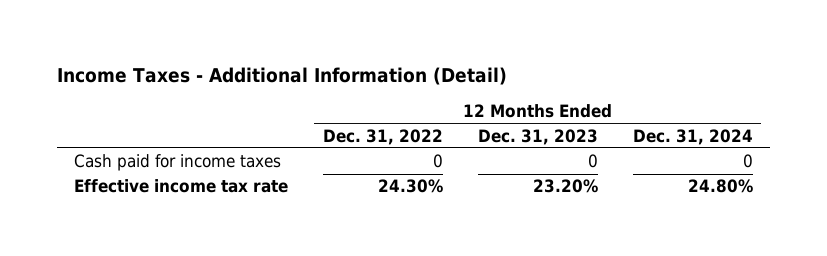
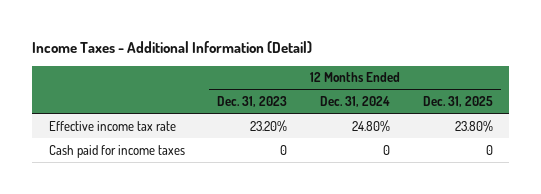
[322,128,443,145] Dec. 31, 2022 -> none
none -> [422,96,493,108] Dec. 31, 2025
[74,154,282,172] Cash paid for income taxes -> [48,144,185,158] Cash paid for income taxes

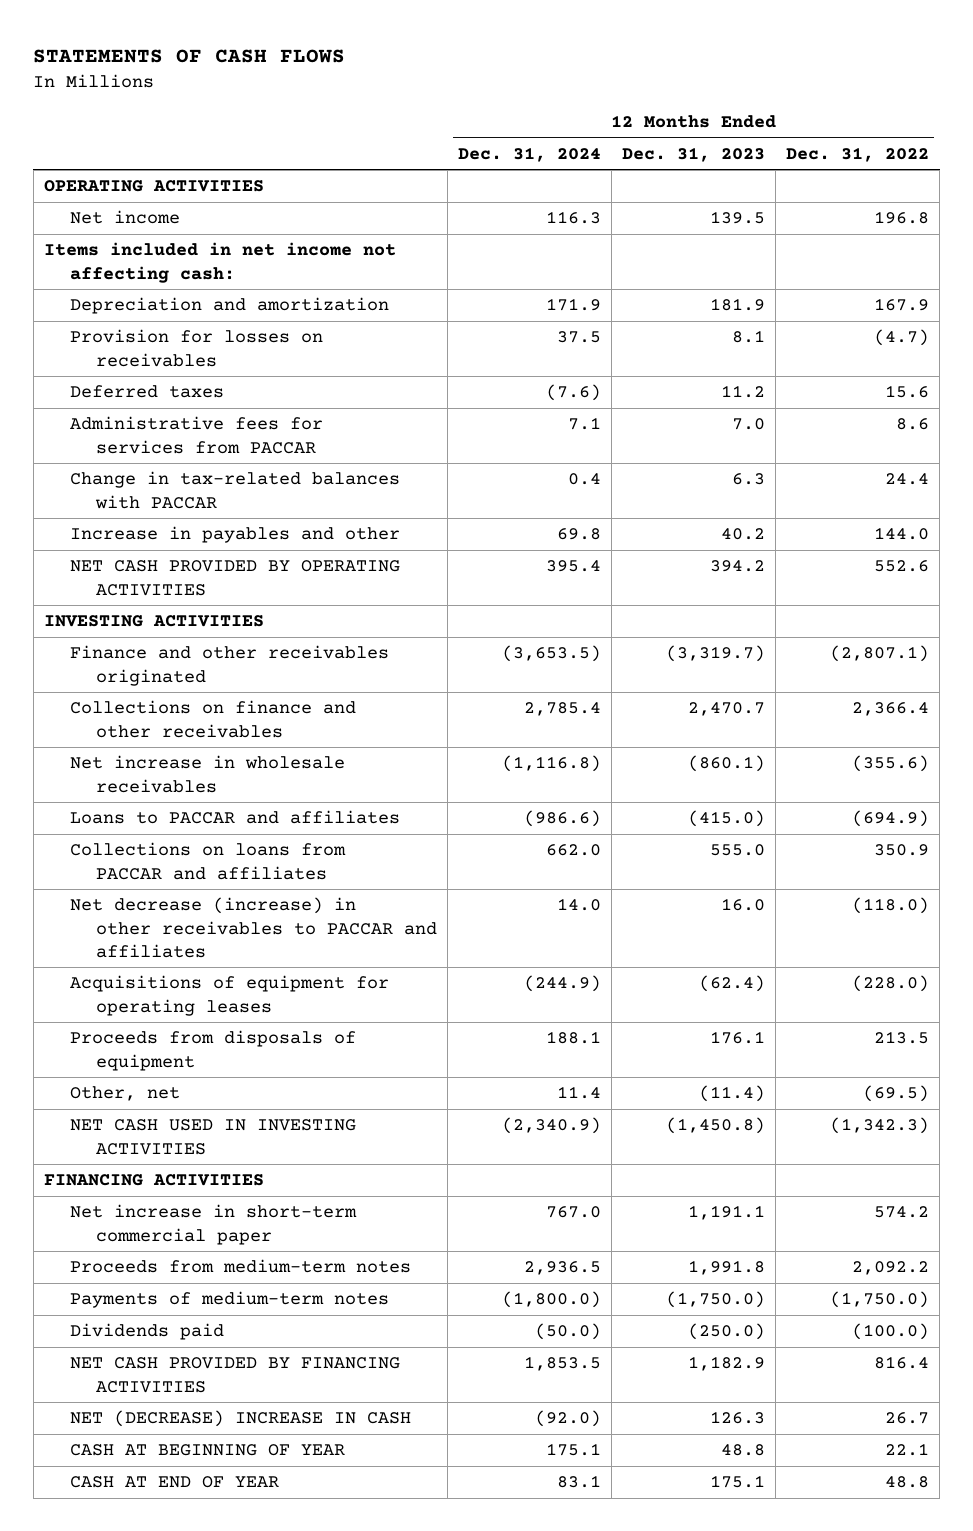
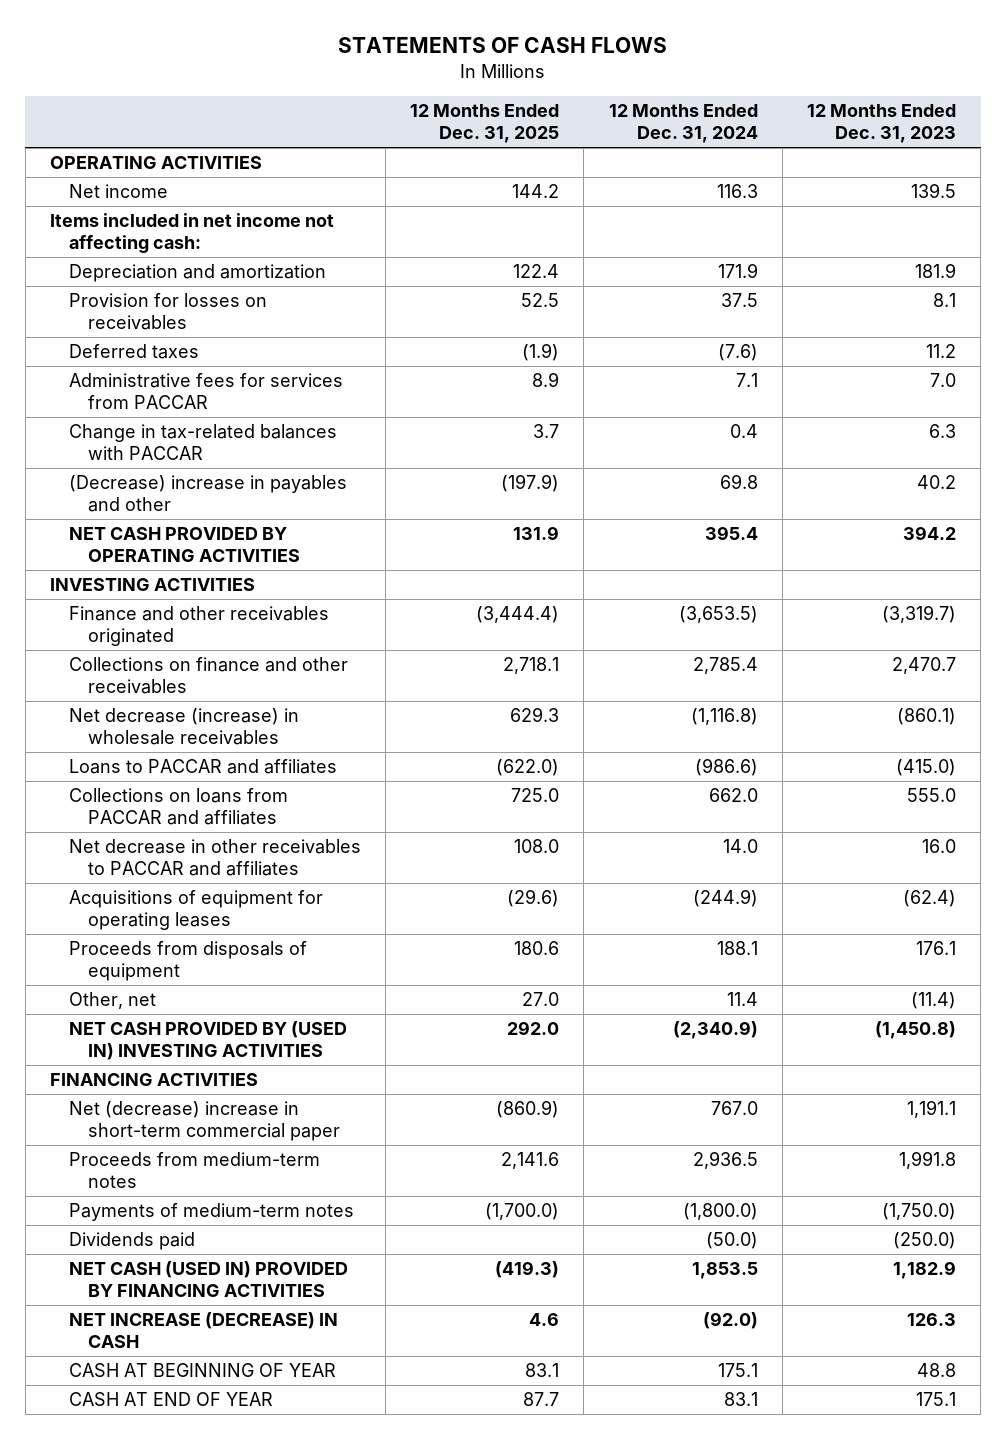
[786,146,930,162] Dec. 31, 2022 -> none
none -> [410,104,560,144] 12 Months Ended Dec. 31, 2025
[70,526,401,544] Increase in payables and other -> [68,475,347,513] (Decrease) increase in payables and other
[70,755,346,793] Net increase in wholesale receivables -> [68,708,299,746] Net decrease (increase) in wholesale receivables
[70,897,438,958] Net decrease (increase) in other receivables to PACCAR and affiliates -> [68,839,361,877] Net decrease in other receivables to PACCAR and affiliates
[70,1119,357,1155] NET CASH USED IN INVESTING ACTIVITIES -> [68,1021,347,1061] NET CASH PROVIDED BY (USED IN) INVESTING ACTIVITIES
[70,1204,358,1245] Net increase in short-term commercial paper -> [68,1101,341,1142] Net (decrease) increase in short-term commercial paper
[70,1357,401,1393] NET CASH PROVIDED BY FINANCING ACTIVITIES -> [68,1261,348,1298] NET CASH (USED IN) PROVIDED BY FINANCING ACTIVITIES
[70,1410,412,1428] NET (DECREASE) INCREASE IN CASH -> [68,1312,338,1349] NET INCREASE (DECREASE) IN CASH

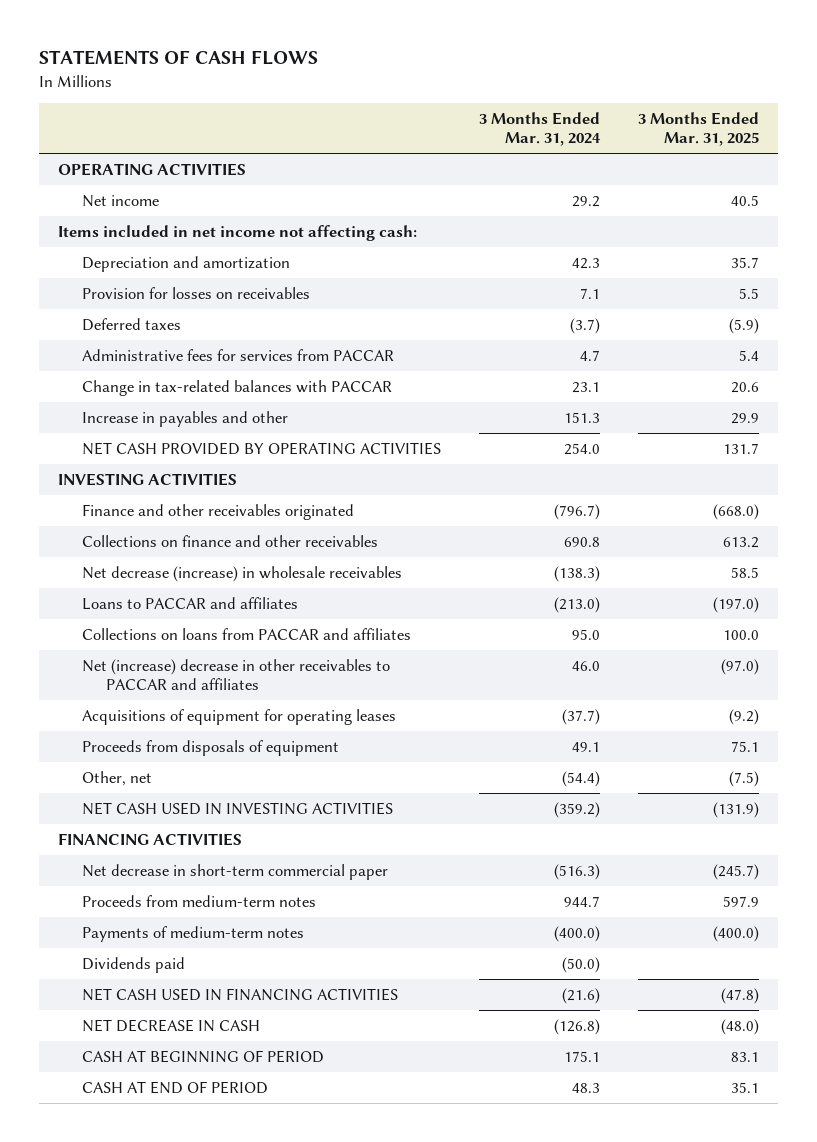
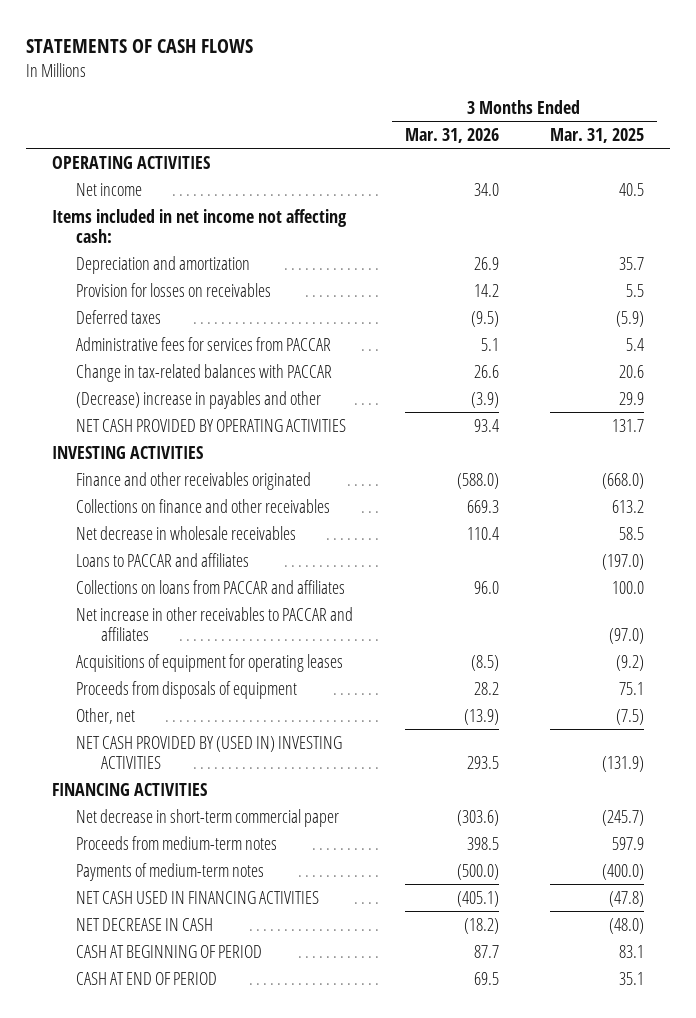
[478,111,601,147] 3 Months Ended Mar. 31, 2024 -> none
none -> [404,128,499,144] Mar. 31, 2026
[81,410,288,427] Increase in payables and other -> [76,390,322,409] (Decrease) increase in payables and other
[81,565,402,582] Net decrease (increase) in wholesale receivables -> [76,525,297,540] Net decrease in wholesale receivables
[81,658,390,690] Net (increase) decrease in other receivables to PACCAR and affiliates -> [76,606,354,642] Net increase in other receivables to PACCAR and affiliates
[81,801,393,815] NET CASH USED IN INVESTING ACTIVITIES -> [76,735,343,770] NET CASH PROVIDED BY (USED IN) INVESTING ACTIVITIES
[81,956,185,973] Dividends paid -> none

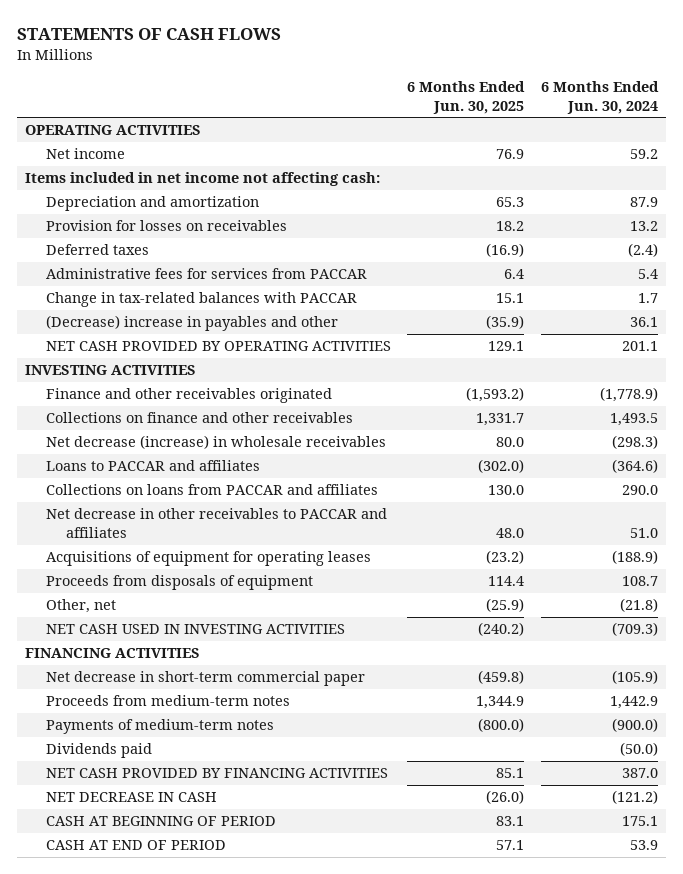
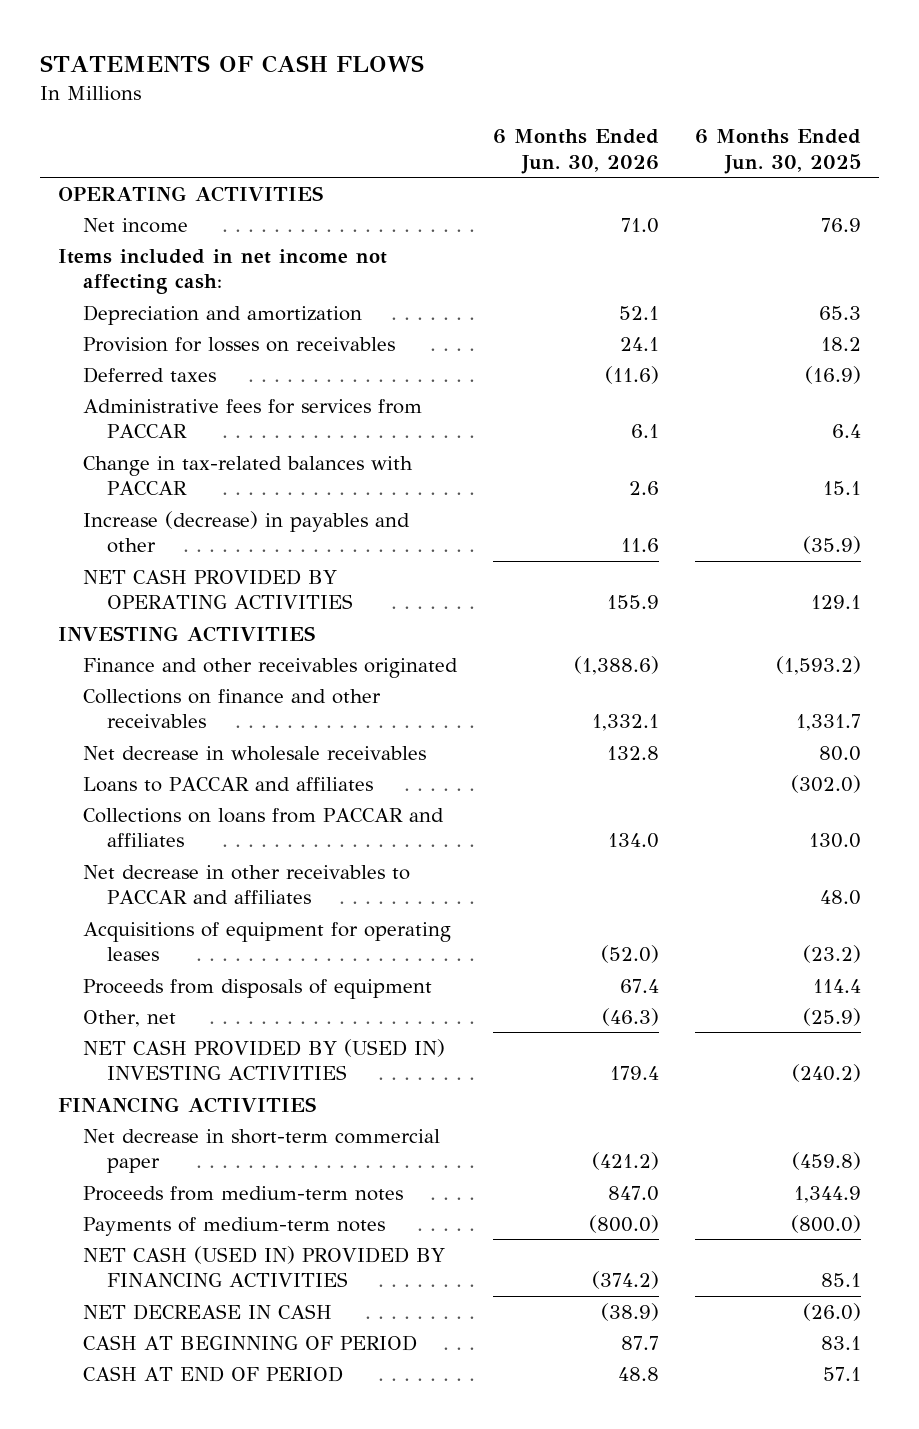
[540,80,659,114] 6 Months Ended Jun. 30, 2024 -> none
none -> [492,129,659,174] 6 Months Ended Jun. 30, 2026
[45,315,338,332] (Decrease) increase in payables and other -> [82,510,410,554] Increase (decrease) in payables and other
[45,435,386,450] Net decrease (increase) in wholesale receivables -> [82,745,426,761] Net decrease in wholesale receivables
[45,624,345,635] NET CASH USED IN INVESTING ACTIVITIES -> [82,1038,445,1081] NET CASH PROVIDED BY (USED IN) INVESTING ACTIVITIES
[45,743,152,759] Dividends paid -> none
[45,768,388,779] NET CASH PROVIDED BY FINANCING ACTIVITIES -> [82,1245,445,1288] NET CASH (USED IN) PROVIDED BY FINANCING ACTIVITIES

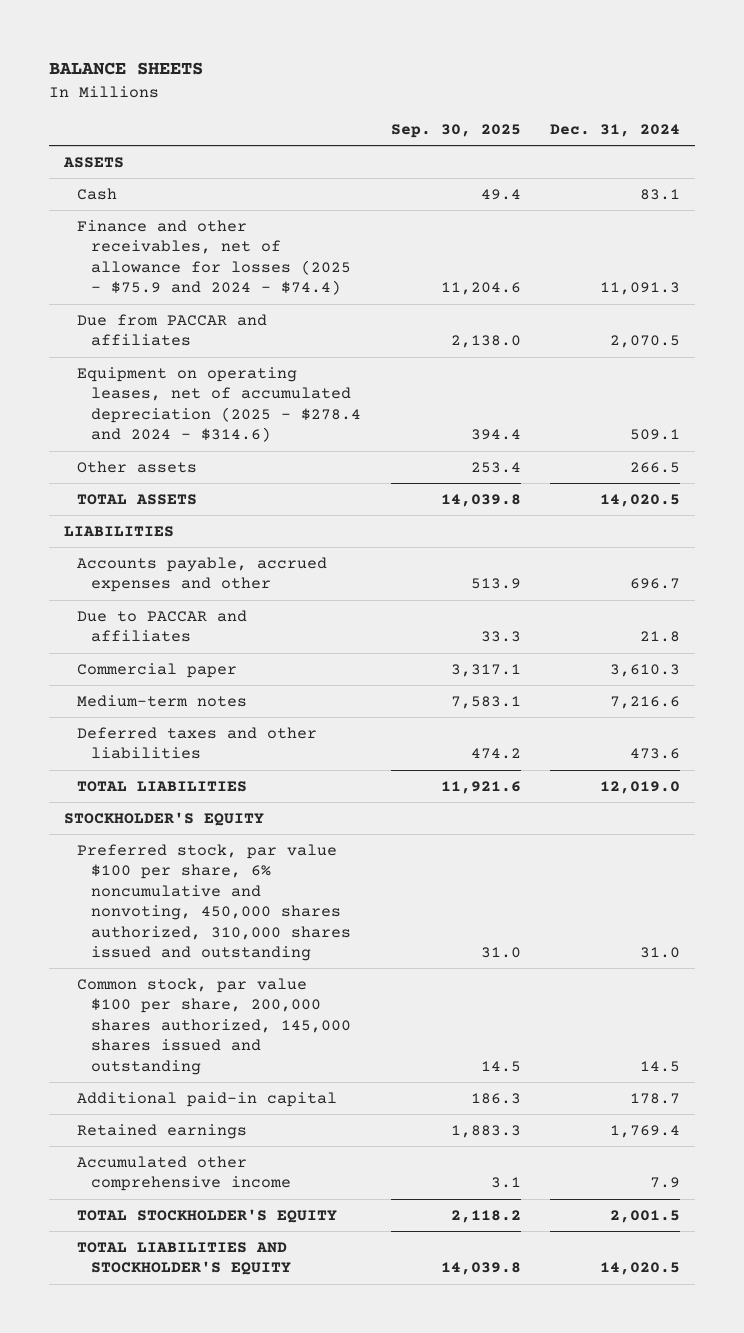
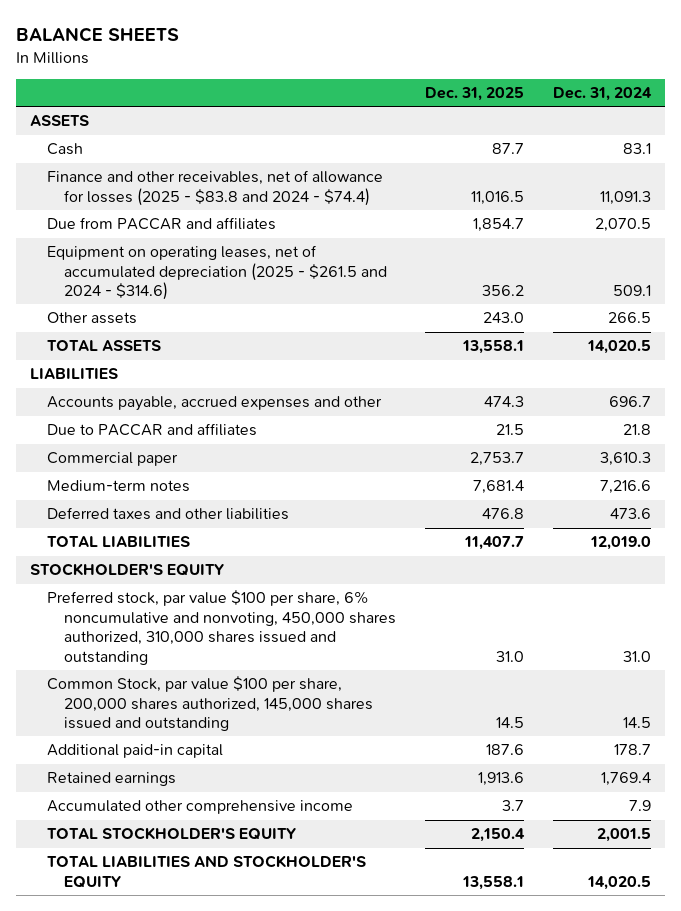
[390,124,521,139] Sep. 30, 2025 -> none
none -> [425,87,525,102] Dec. 31, 2025
[77,219,351,296] Finance and other receivables, net of allowance for losses (2025 - $75.9 and 2024 - $74.4) -> [47,170,384,206] Finance and other receivables, net of allowance for losses (2025 - $83.8 and 2024 - $74.4)
[77,366,361,443] Equipment on operating leases, net of accumulated depreciation (2025 - $278.4 and 2024 - $314.6) -> [47,245,388,301] Equipment on operating leases, net of accumulated depreciation (2025 - $261.5 and 2024 - $314.6)
[77,977,351,1075] Common stock, par value $100 per share, 200,000 shares authorized, 145,000 shares issued and outstanding -> [47,676,374,732] Common Stock, par value $100 per share, 200,000 shares authorized, 145,000 shares issued and outstanding

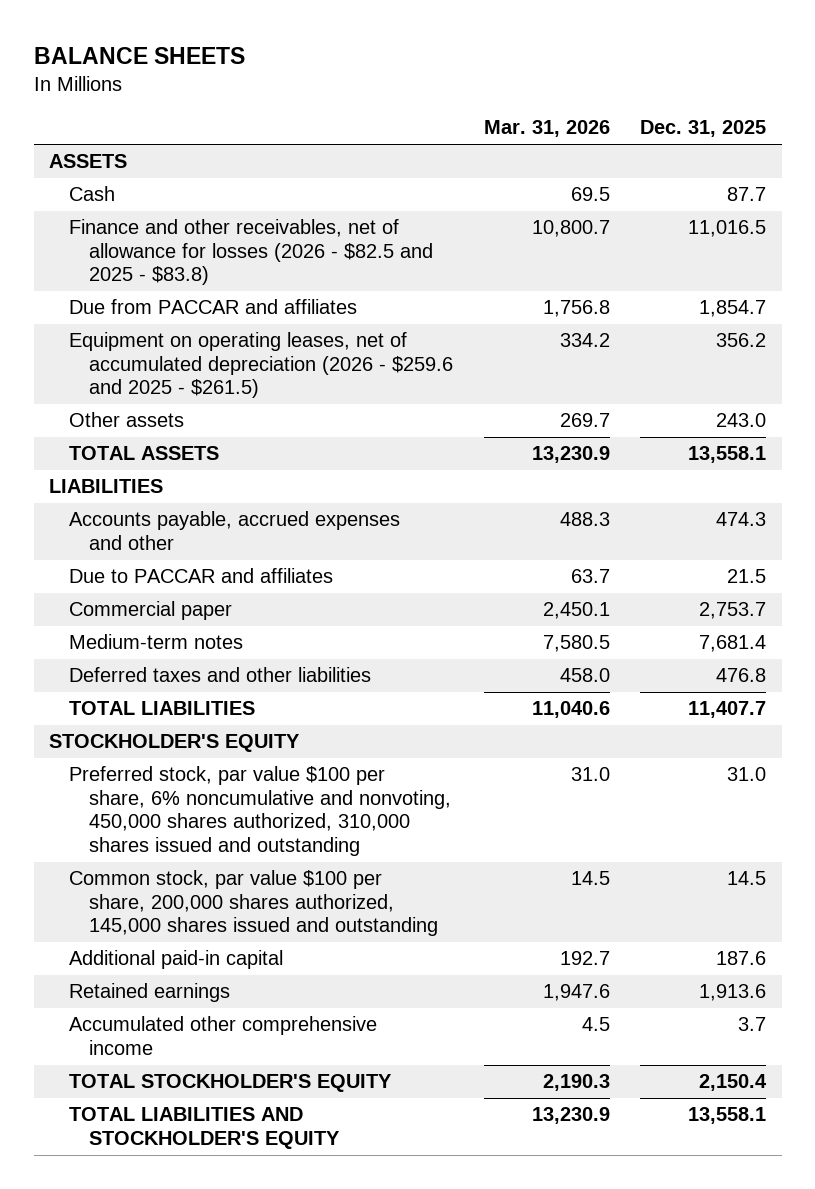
[552,87,652,102] Dec. 31, 2024 -> none
none -> [483,120,610,138] Mar. 31, 2026
[47,170,384,206] Finance and other receivables, net of allowance for losses (2025 - $83.8 and 2024 - $74.4) -> [69,219,434,286] Finance and other receivables, net of allowance for losses (2026 - $82.5 and 2025 - $83.8)
[47,245,388,301] Equipment on operating leases, net of accumulated depreciation (2025 - $261.5 and 2024 - $314.6) -> [69,332,454,399] Equipment on operating leases, net of accumulated depreciation (2026 - $259.6 and 2025 - $261.5)
[47,676,374,732] Common Stock, par value $100 per share, 200,000 shares authorized, 145,000 shares issued and outstanding -> [69,870,439,937] Common stock, par value $100 per share, 200,000 shares authorized, 145,000 shares issued and outstanding

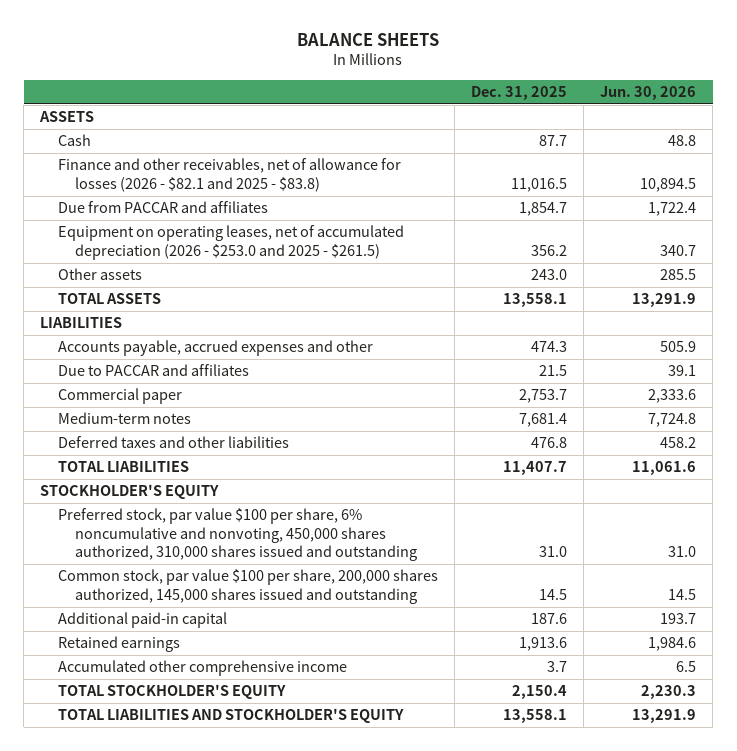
[483,120,610,138] Mar. 31, 2026 -> none
none -> [600,85,697,100] Jun. 30, 2026
[69,219,434,286] Finance and other receivables, net of allowance for losses (2026 - $82.5 and 2025 - $83.8) -> [57,158,401,192] Finance and other receivables, net of allowance for losses (2026 - $82.1 and 2025 - $83.8)
[69,332,454,399] Equipment on operating leases, net of accumulated depreciation (2026 - $259.6 and 2025 - $261.5) -> [57,225,404,260] Equipment on operating leases, net of accumulated depreciation (2026 - $253.0 and 2025 - $261.5)

